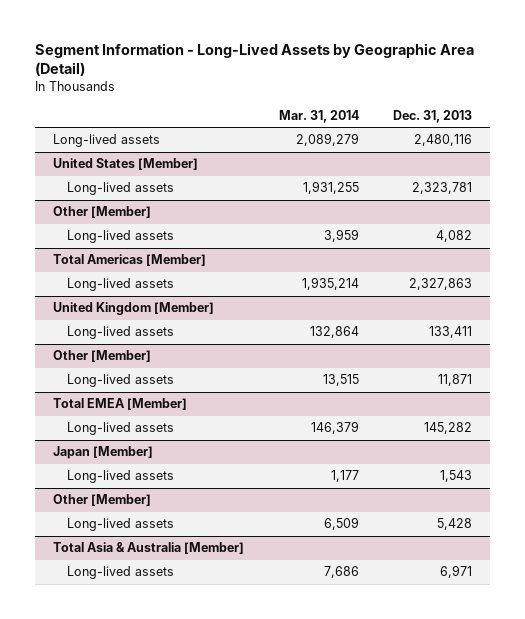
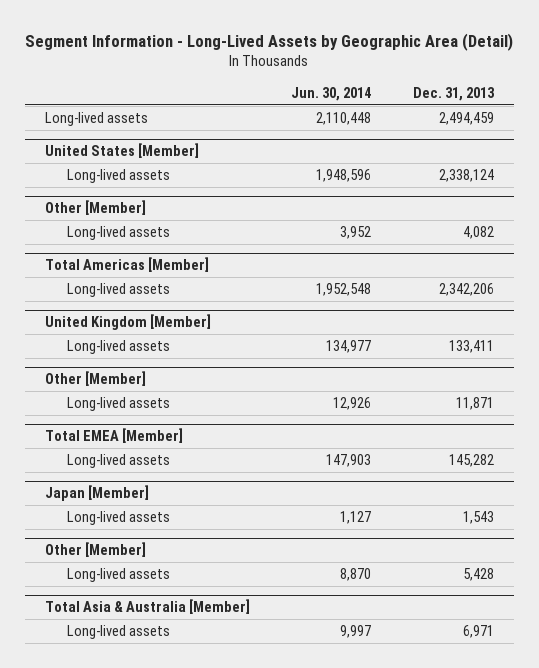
[278,110,359,124] Mar. 31, 2014 -> none
none -> [291,86,372,101] Jun. 30, 2014
[414,134,473,147] 2,480,116 -> [438,111,494,125] 2,494,459
[412,182,473,195] 2,323,781 -> [438,168,494,182] 2,338,124
[409,278,473,291] 2,327,863 -> [438,282,494,296] 2,342,206

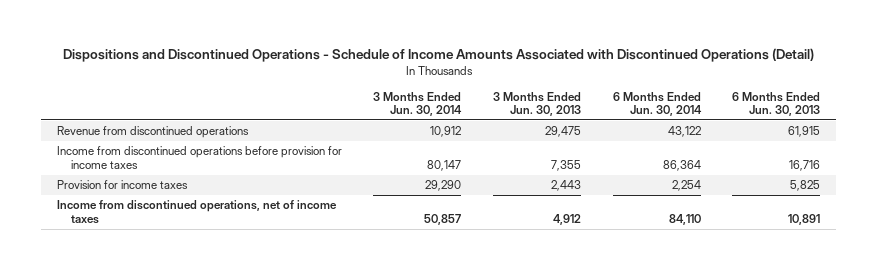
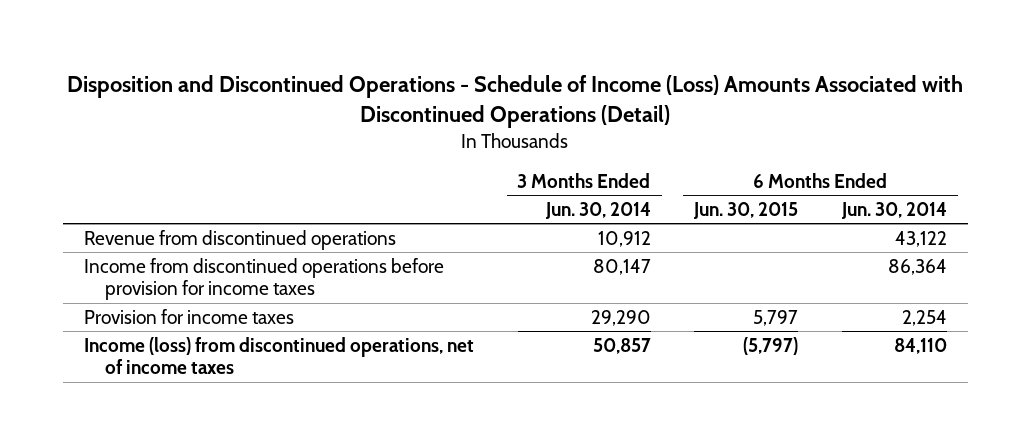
[62,47,814,62] Dispositions and Discontinued Operations - Schedule of Income Amounts Associated with Discontinued Operations (Detail) -> [67,75,964,129] Disposition and Discontinued Operations - Schedule of Income (Loss) Amounts Associated with Discontinued Operations (Detail)
[493,91,582,117] 3 Months Ended Jun. 30, 2013 -> none
[732,91,821,117] 6 Months Ended Jun. 30, 2013 -> none
none -> [693,201,799,219] Jun. 30, 2015
[56,200,337,224] Income from discontinued operations, net of income taxes -> [84,336,475,375] Income (loss) from discontinued operations, net of income taxes

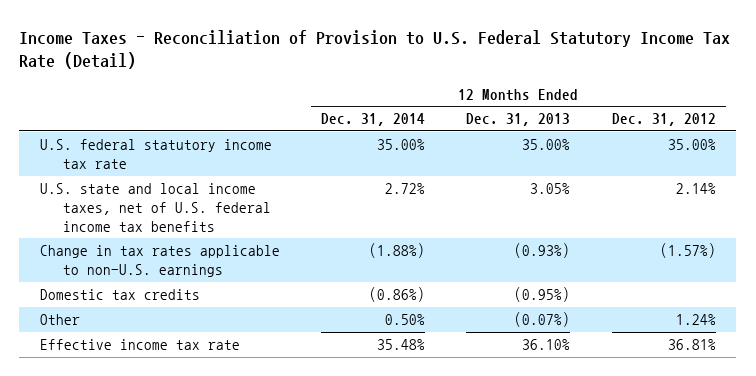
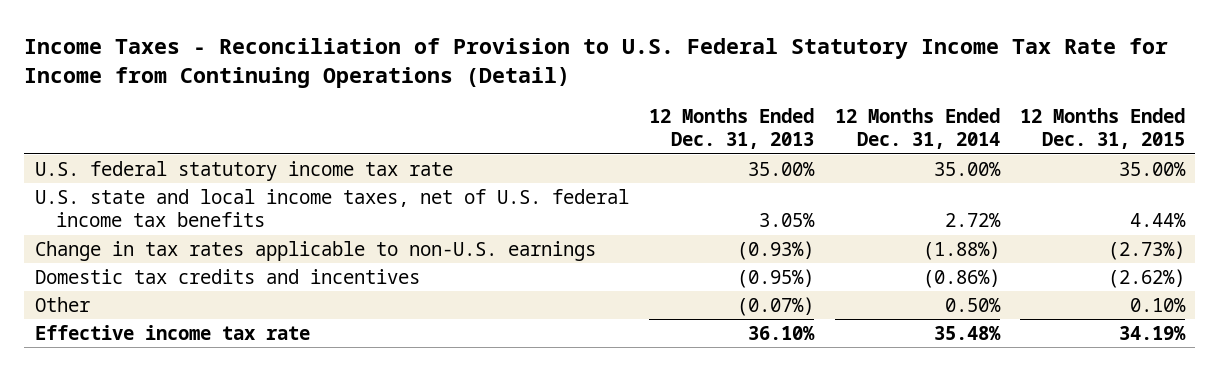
[19,29,731,70] Income Taxes - Reconciliation of Provision to U.S. Federal Statutory Income Tax Rate (Detail) -> [24,37,1169,88] Income Taxes - Reconciliation of Provision to U.S. Federal Statutory Income Tax Rate for Income from Continuing Operations (Detail)
[611,113,716,127] Dec. 31, 2012 -> none
none -> [1020,107,1186,150] 12 Months Ended Dec. 31, 2015
[40,289,201,301] Domestic tax credits -> [34,268,420,284] Domestic tax credits and incentives

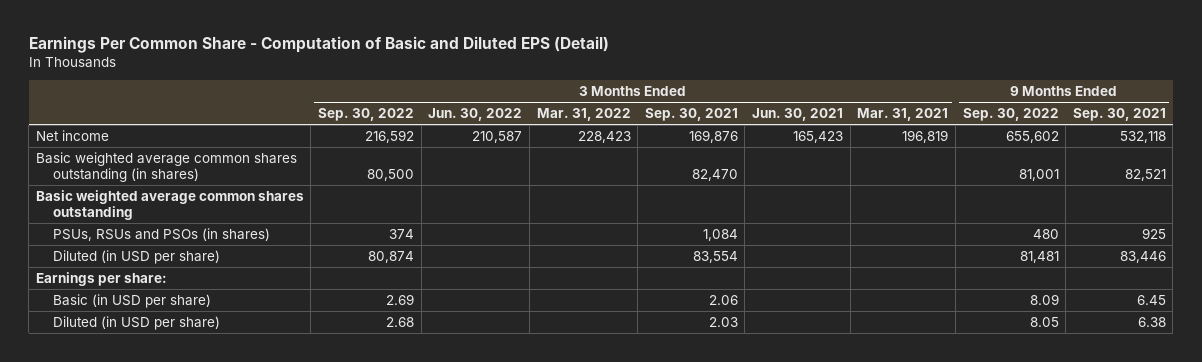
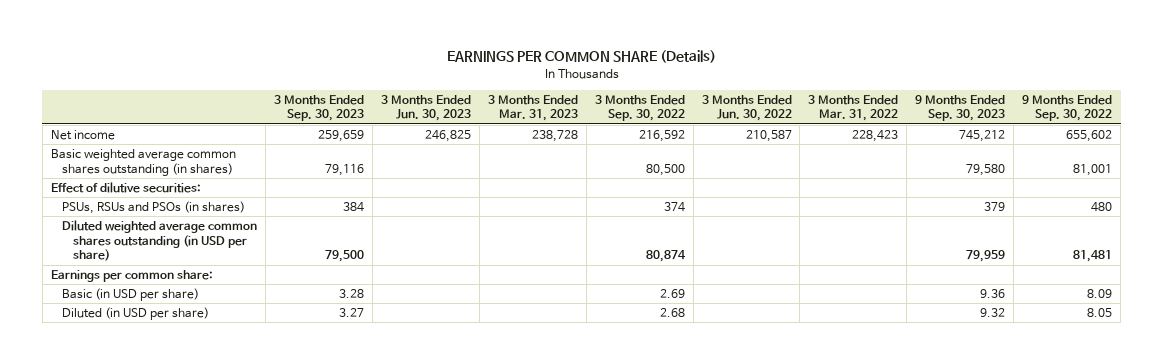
[28,36,609,54] Earnings Per Common Share - Computation of Basic and Diluted EPS (Detail) -> [446,50,716,64] EARNINGS PER COMMON SHARE (Details)
[644,108,738,122] Sep. 30, 2021 -> none
[752,108,844,122] Jun. 30, 2021 -> none
[857,108,949,122] Mar. 31, 2021 -> none
[1072,108,1166,122] Sep. 30, 2021 -> none
none -> [273,94,364,122] 3 Months Ended Sep. 30, 2023
none -> [380,94,471,122] 3 Months Ended Jun. 30, 2023
none -> [487,94,578,122] 3 Months Ended Mar. 31, 2023
none -> [915,94,1006,122] 9 Months Ended Sep. 30, 2023
[35,189,304,220] Basic weighted average common shares outstanding -> [50,182,201,194] Effect of dilutive securities:
[52,249,220,264] Diluted (in USD per share) -> [61,220,257,262] Diluted weighted average common shares outstanding (in USD per share)
[35,271,167,286] Earnings per share: -> [50,270,213,283] Earnings per common share:

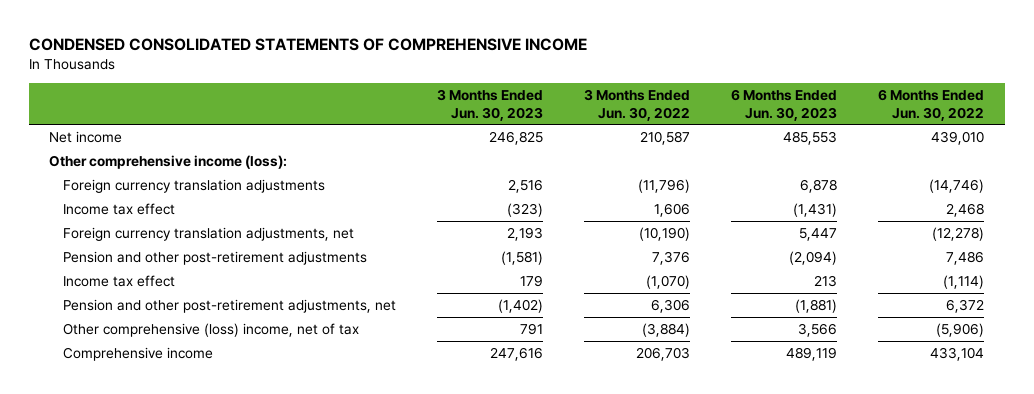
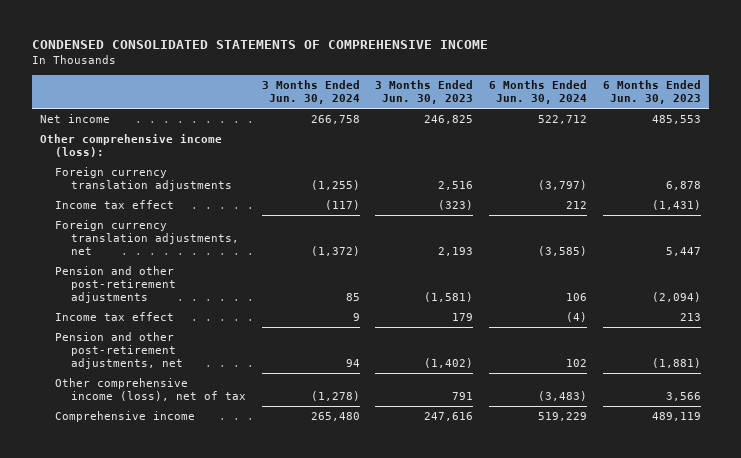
[584,88,691,121] 3 Months Ended Jun. 30, 2022 -> none
[878,88,985,121] 6 Months Ended Jun. 30, 2022 -> none
none -> [261,80,360,105] 3 Months Ended Jun. 30, 2024
none -> [489,80,588,105] 6 Months Ended Jun. 30, 2024
[62,322,359,337] Other comprehensive (loss) income, net of tax -> [55,377,246,402] Other comprehensive income (loss), net of tax

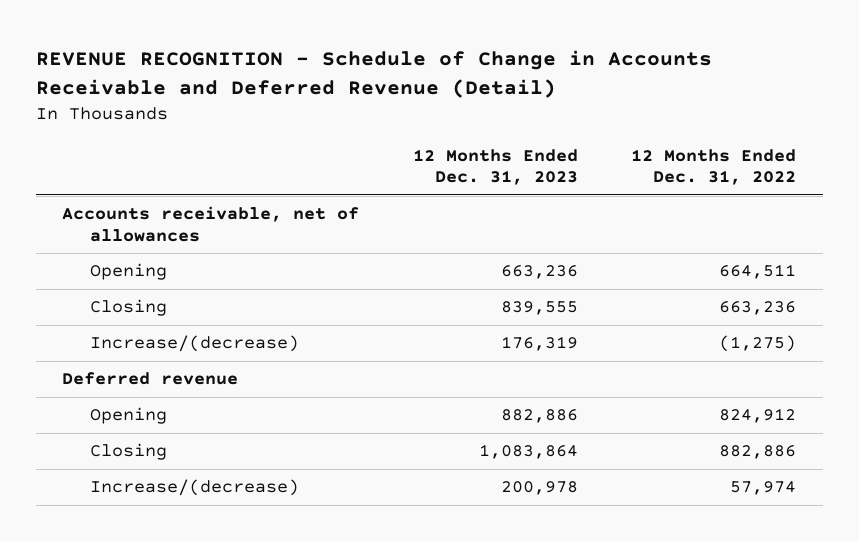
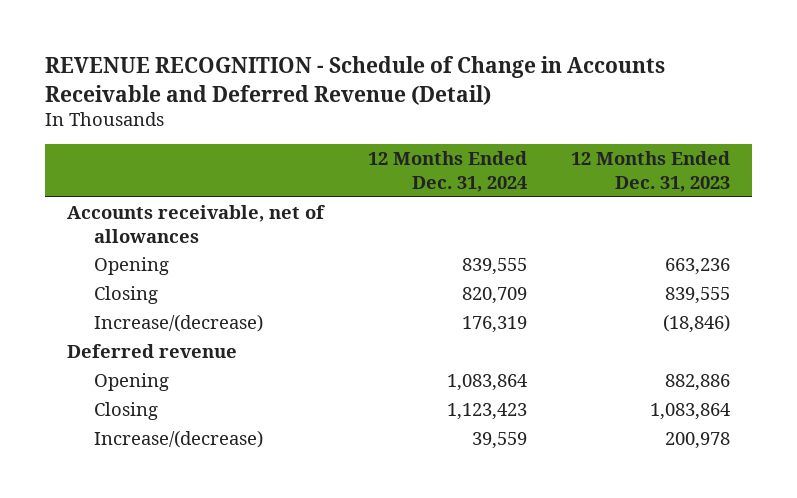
[631,148,797,186] 12 Months Ended Dec. 31, 2022 -> none
none -> [368,151,528,192] 12 Months Ended Dec. 31, 2024
[500,336,578,352] 176,319 -> [663,313,731,333] (18,846)

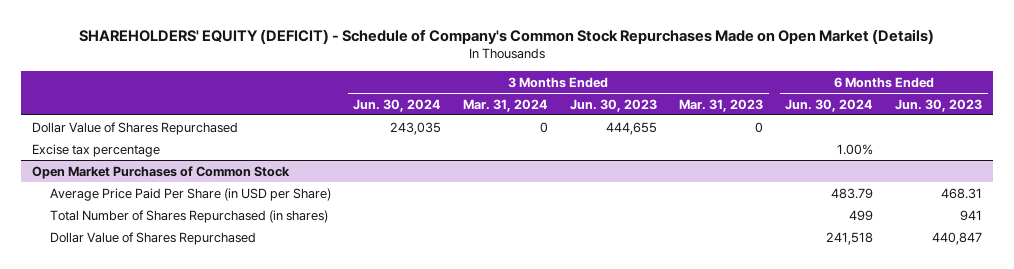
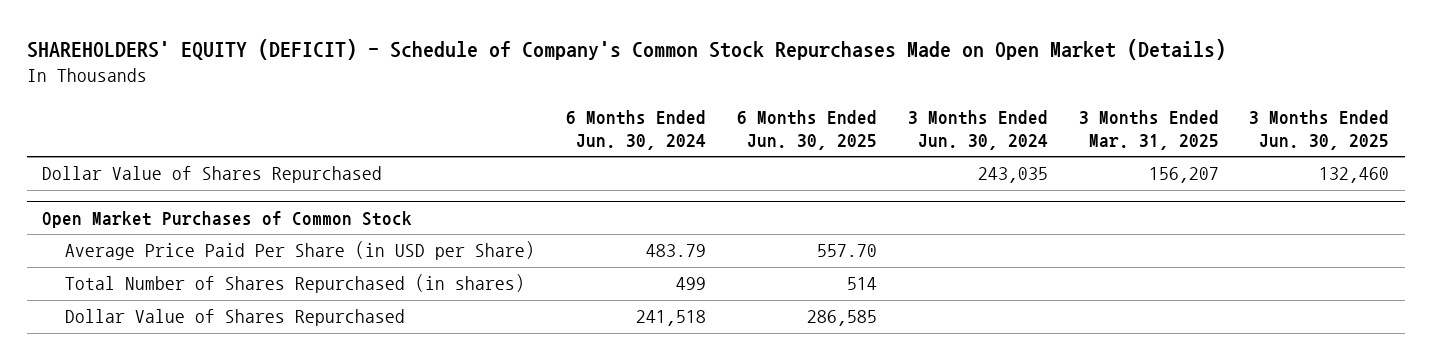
[463,98,549,112] Mar. 31, 2024 -> none
[570,98,658,112] Jun. 30, 2023 -> none
[679,98,764,112] Mar. 31, 2023 -> none
[895,98,983,112] Jun. 30, 2023 -> none
none -> [736,109,877,150] 6 Months Ended Jun. 30, 2025
none -> [1078,109,1219,150] 3 Months Ended Mar. 31, 2025
none -> [1249,109,1390,150] 3 Months Ended Jun. 30, 2025
[31,143,160,157] Excise tax percentage -> none

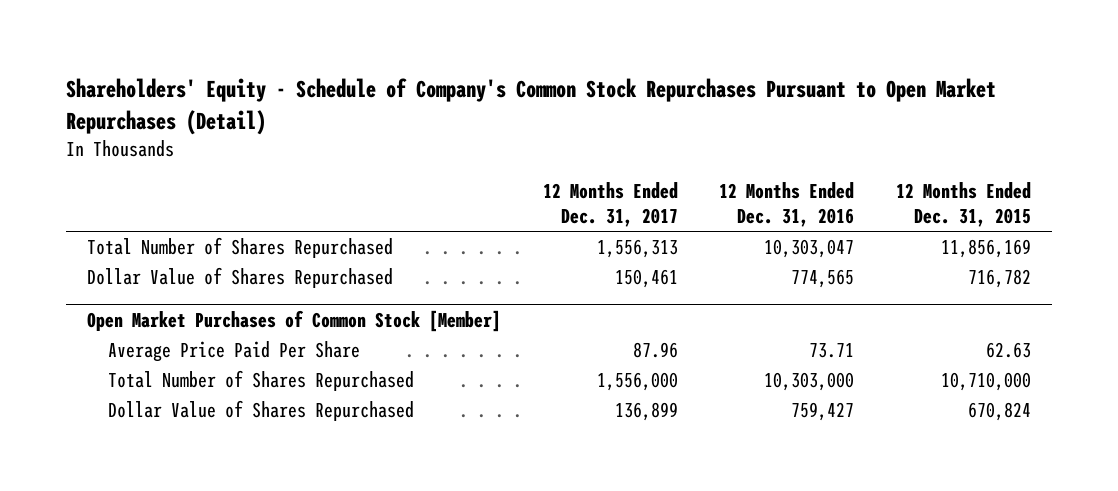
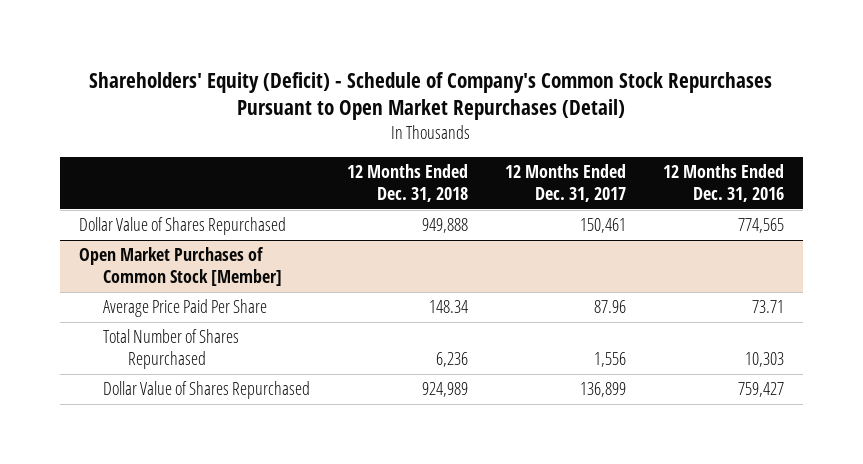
[66,78,997,135] Shareholders' Equity - Schedule of Company's Common Stock Repurchases Pursuant to Open Market Repurchases (Detail) -> [89,71,773,121] Shareholders' Equity (Deficit) - Schedule of Company's Common Stock Repurchases Pursuant to Open Market Repurchases (Detail)
[895,182,1031,228] 12 Months Ended Dec. 31, 2015 -> none
none -> [347,164,469,203] 12 Months Ended Dec. 31, 2018
[86,237,393,259] Total Number of Shares Repurchased -> none
[596,372,678,392] 1,556,000 -> [594,352,627,368] 1,556
[764,372,855,392] 10,303,000 -> [745,352,785,368] 10,303

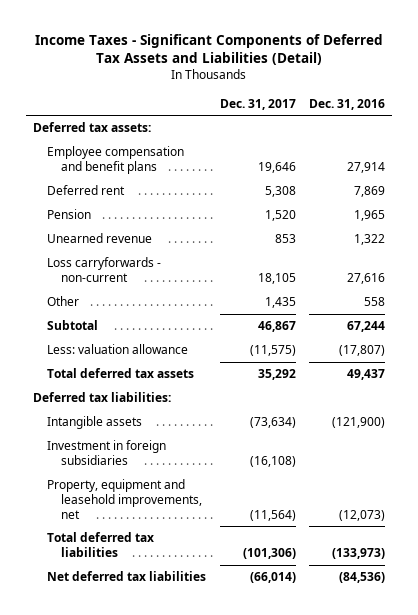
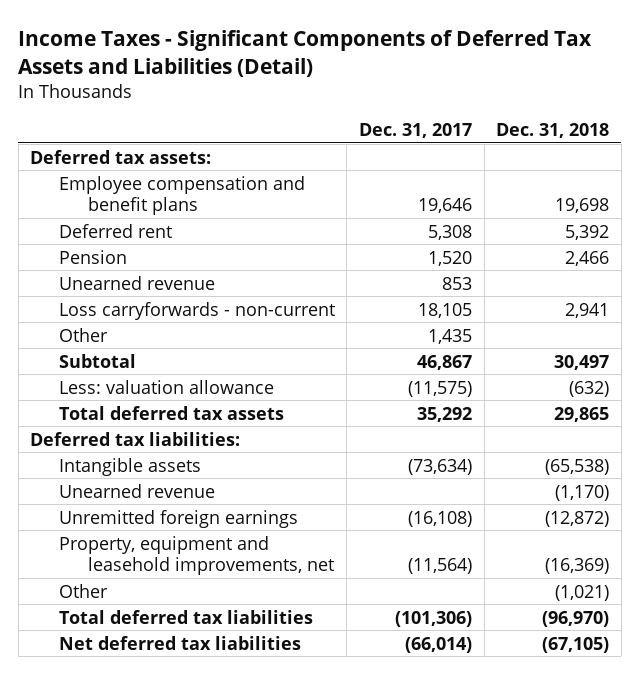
[308,98,385,110] Dec. 31, 2016 -> none
none -> [496,122,610,138] Dec. 31, 2018
none -> [58,483,215,498] Unearned revenue
[47,440,167,465] Investment in foreign subsidiaries -> [58,509,298,528] Unremitted foreign earnings
none -> [58,583,108,598] Other

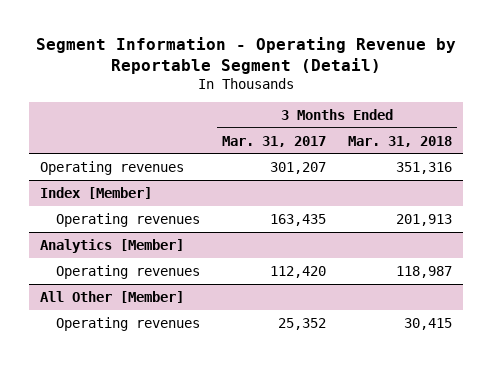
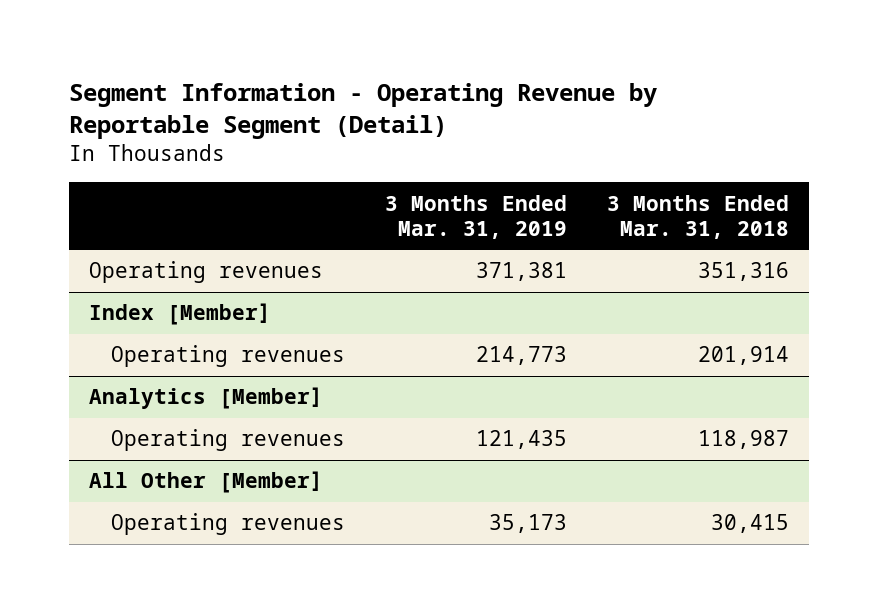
[222,135,327,147] Mar. 31, 2017 -> none
none -> [384,194,567,239] 3 Months Ended Mar. 31, 2019
[395,213,452,226] 201,913 -> [698,346,790,366] 201,914

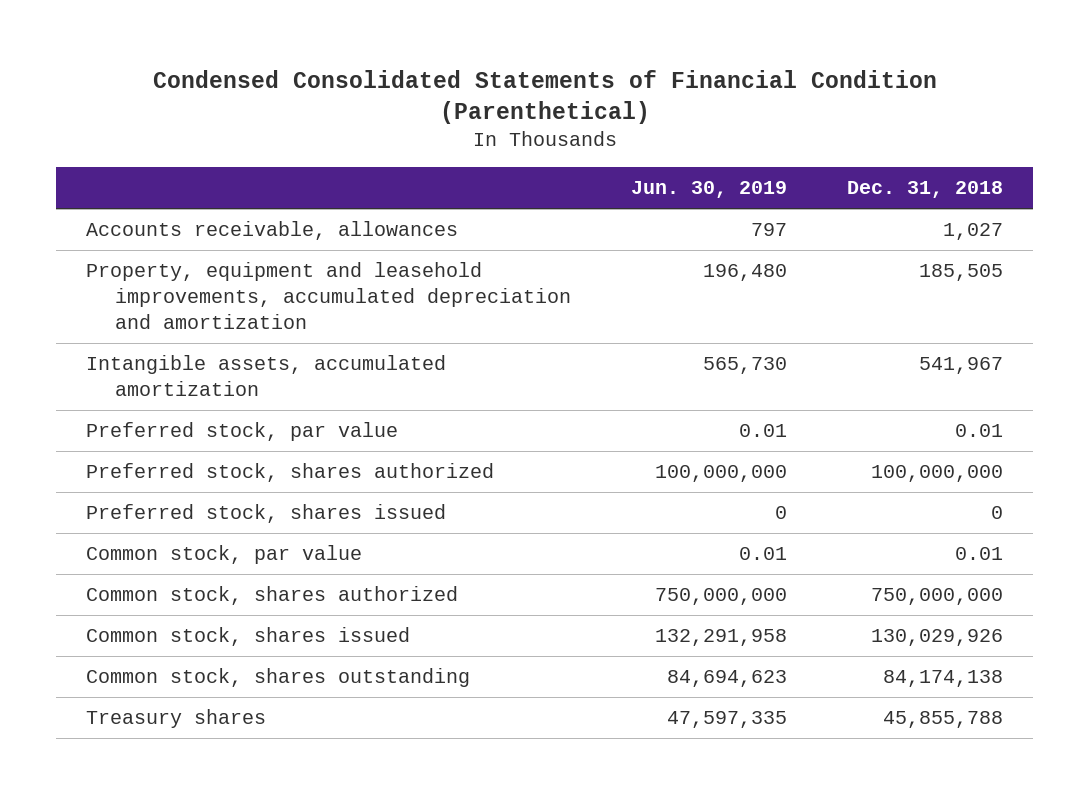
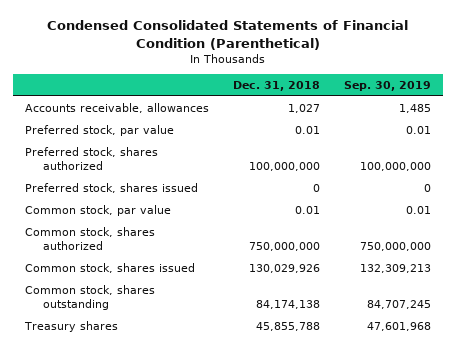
[630,181,787,199] Jun. 30, 2019 -> none
none -> [344,80,432,91] Sep. 30, 2019
[86,262,572,330] Property, equipment and leasehold improvements, accumulated depreciation and amortization -> none
[86,355,447,397] Intangible assets, accumulated amortization -> none

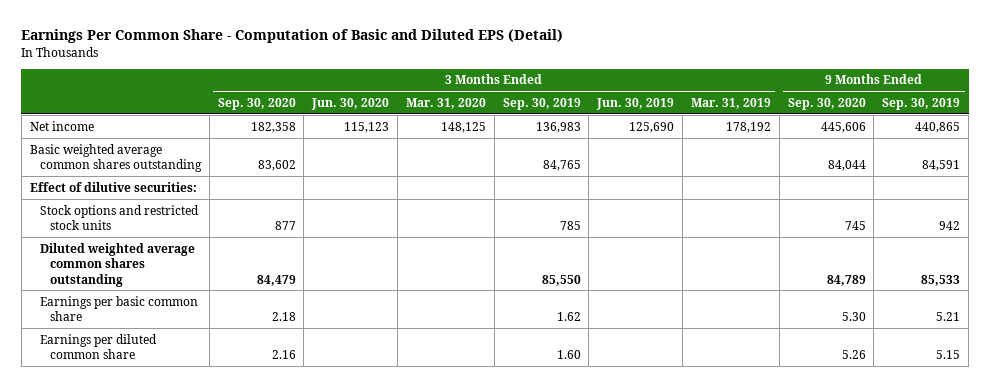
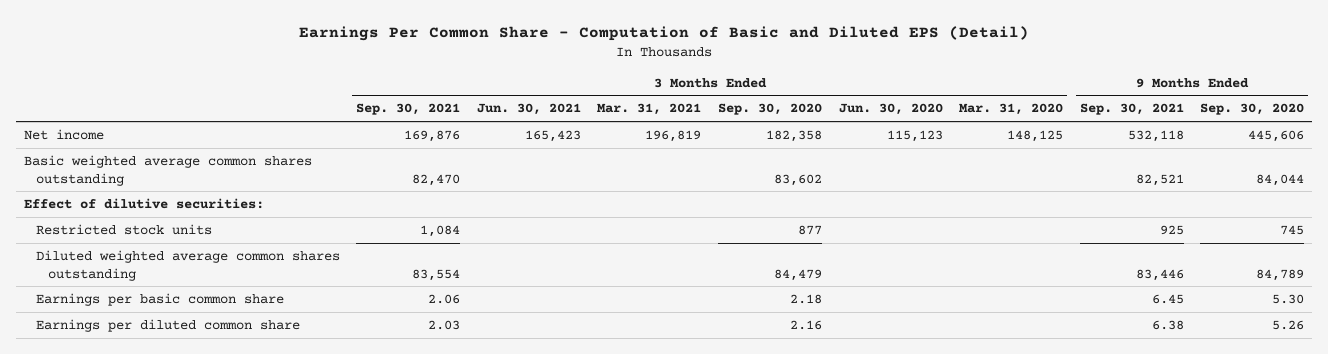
[502,97,581,110] Sep. 30, 2019 -> none
[596,97,675,110] Jun. 30, 2019 -> none
[690,97,771,109] Mar. 31, 2019 -> none
[882,97,961,110] Sep. 30, 2019 -> none
none -> [356,103,461,116] Sep. 30, 2021
none -> [476,103,581,116] Jun. 30, 2021
none -> [597,103,702,116] Mar. 31, 2021
none -> [1079,103,1184,116] Sep. 30, 2021
[39,204,199,231] Stock options and restricted stock units -> [35,223,212,235] Restricted stock units

